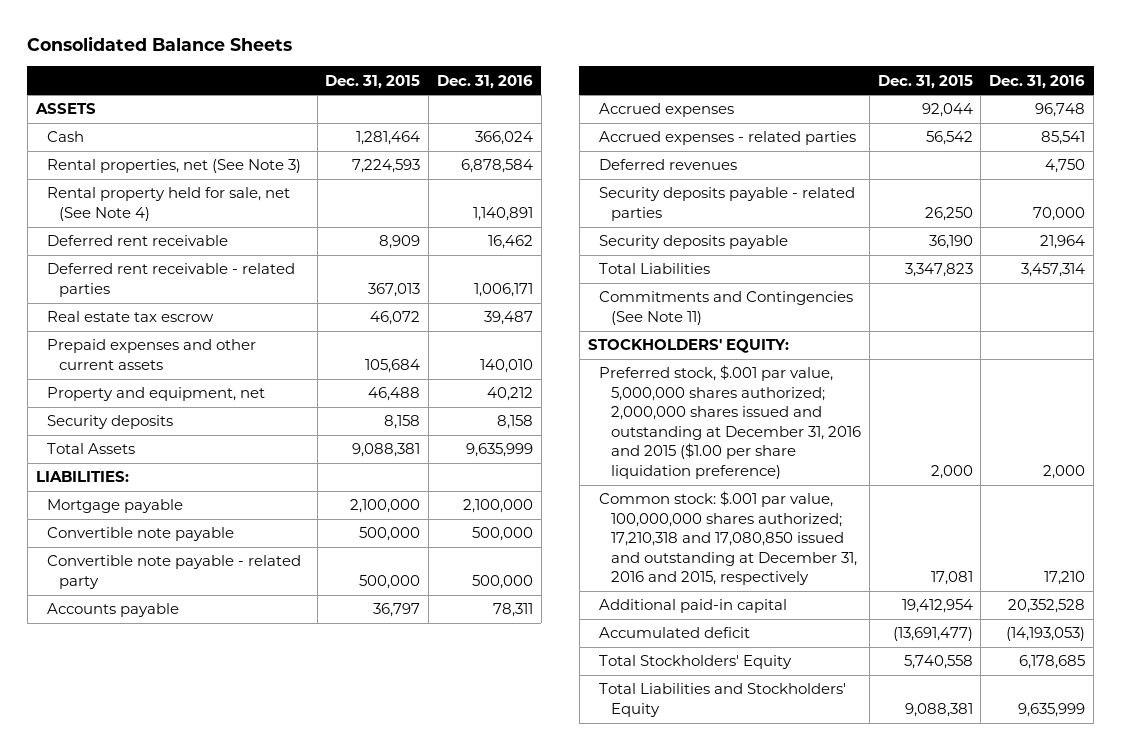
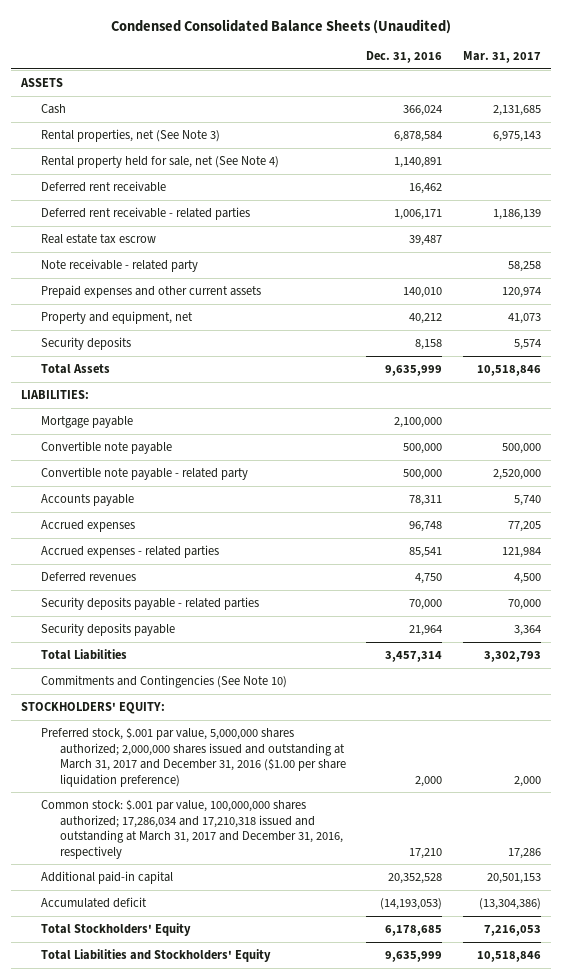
[27,36,293,52] Consolidated Balance Sheets -> [111,18,452,34] Condensed Consolidated Balance Sheets (Unaudited)
[325,74,421,89] Dec. 31, 2015 -> none
none -> [462,51,541,64] Mar. 31, 2017
none -> [40,258,198,272] Note receivable - related party
[599,291,854,325] Commitments and Contingencies (See Note 11) -> [40,674,287,688] Commitments and Contingencies (See Note 10)
[599,365,861,479] Preferred stock, $.001 par value, 5,000,000 shares authorized; 2,000,000 shares issued and outstanding at December 31, 2016 and 2015 ($1.00 per share liquidation preference) -> [40,726,346,787] Preferred stock, $.001 par value, 5,000,000 shares authorized; 2,000,000 shares issued and outstanding at March 31, 2017 and December 31, 2016 ($1.00 per share liquidation preference)
[599,491,857,586] Common stock: $.001 par value, 100,000,000 shares authorized; 17,210,318 and 17,080,850 issued and outstanding at December 31, 2016 and 2015, respectively -> [40,798,343,859] Common stock: $.001 par value, 100,000,000 shares authorized; 17,286,034 and 17,210,318 issued and outstanding at March 31, 2017 and December 31, 2016, respectively

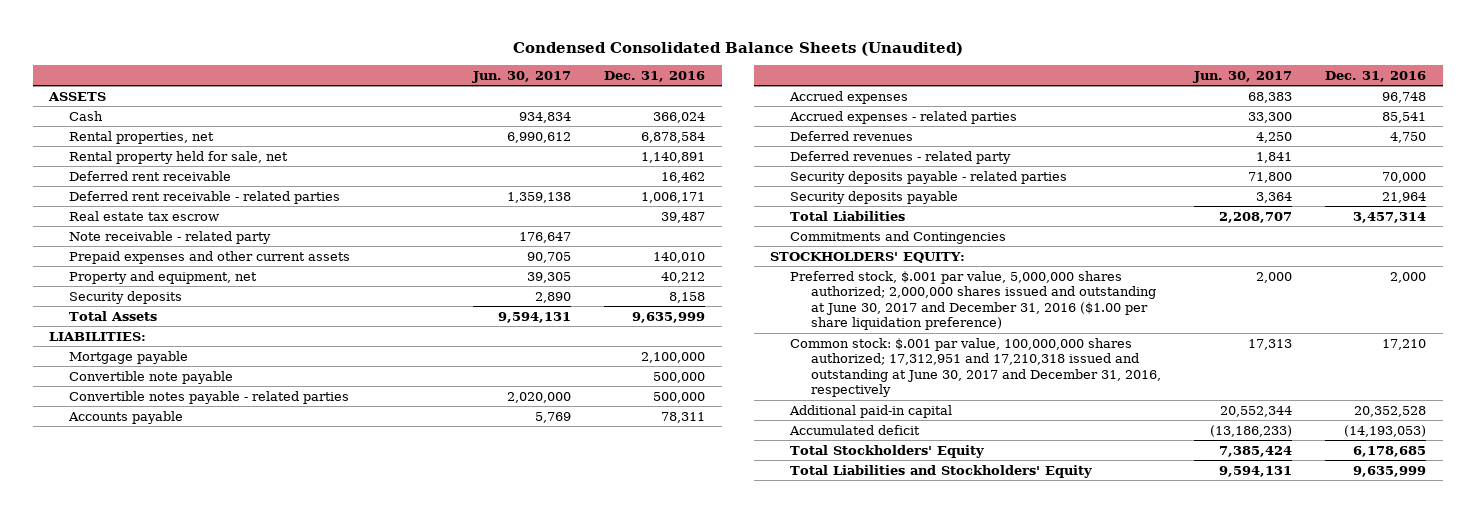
[462,51,541,64] Mar. 31, 2017 -> none
none -> [471,71,571,84] Jun. 30, 2017
[40,128,220,142] Rental properties, net (See Note 3) -> [69,130,215,144] Rental properties, net
[40,155,279,168] Rental property held for sale, net (See Note 4) -> [69,150,289,164] Rental property held for sale, net
[40,466,248,480] Convertible note payable - related party -> [69,390,350,404] Convertible notes payable - related parties
none -> [790,150,1012,164] Deferred revenues - related party
[40,674,287,688] Commitments and Contingencies (See Note 10) -> [790,230,1007,244] Commitments and Contingencies
[40,726,346,787] Preferred stock, $.001 par value, 5,000,000 shares authorized; 2,000,000 shares issued and outstanding at March 31, 2017 and December 31, 2016 ($1.00 per share liquidation preference) -> [790,270,1156,331] Preferred stock, $.001 par value, 5,000,000 shares authorized; 2,000,000 shares issued and outstanding at June 30, 2017 and December 31, 2016 ($1.00 per share liquidation preference)
[40,798,343,859] Common stock: $.001 par value, 100,000,000 shares authorized; 17,286,034 and 17,210,318 issued and outstanding at March 31, 2017 and December 31, 2016, respectively -> [790,337,1161,398] Common stock: $.001 par value, 100,000,000 shares authorized; 17,312,951 and 17,210,318 issued and outstanding at June 30, 2017 and December 31, 2016, respectively

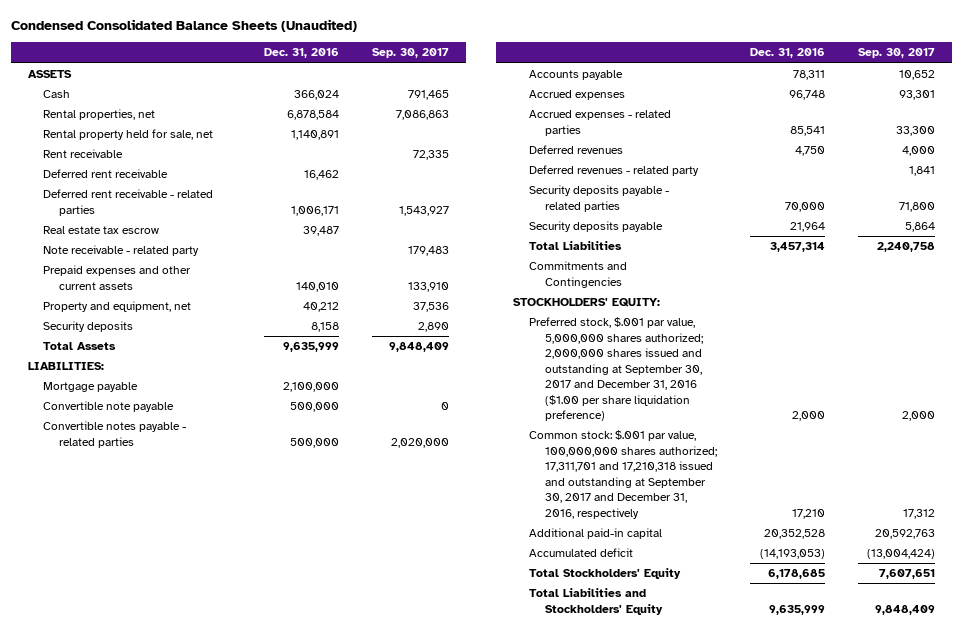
[471,71,571,84] Jun. 30, 2017 -> none
none -> [372,48,450,59] Sep. 30, 2017
none -> [43,149,124,159] Rent receivable
[790,270,1156,331] Preferred stock, $.001 par value, 5,000,000 shares authorized; 2,000,000 shares issued and outstanding at June 30, 2017 and December 31, 2016 ($1.00 per share liquidation preference) -> [528,317,703,421] Preferred stock, $.001 par value, 5,000,000 shares authorized; 2,000,000 shares issued and outstanding at September 30, 2017 and December 31, 2016 ($1.00 per share liquidation preference)
[790,337,1161,398] Common stock: $.001 par value, 100,000,000 shares authorized; 17,312,951 and 17,210,318 issued and outstanding at June 30, 2017 and December 31, 2016, respectively -> [528,430,717,519] Common stock: $.001 par value, 100,000,000 shares authorized; 17,311,701 and 17,210,318 issued and outstanding at September 30, 2017 and December 31, 2016, respectively

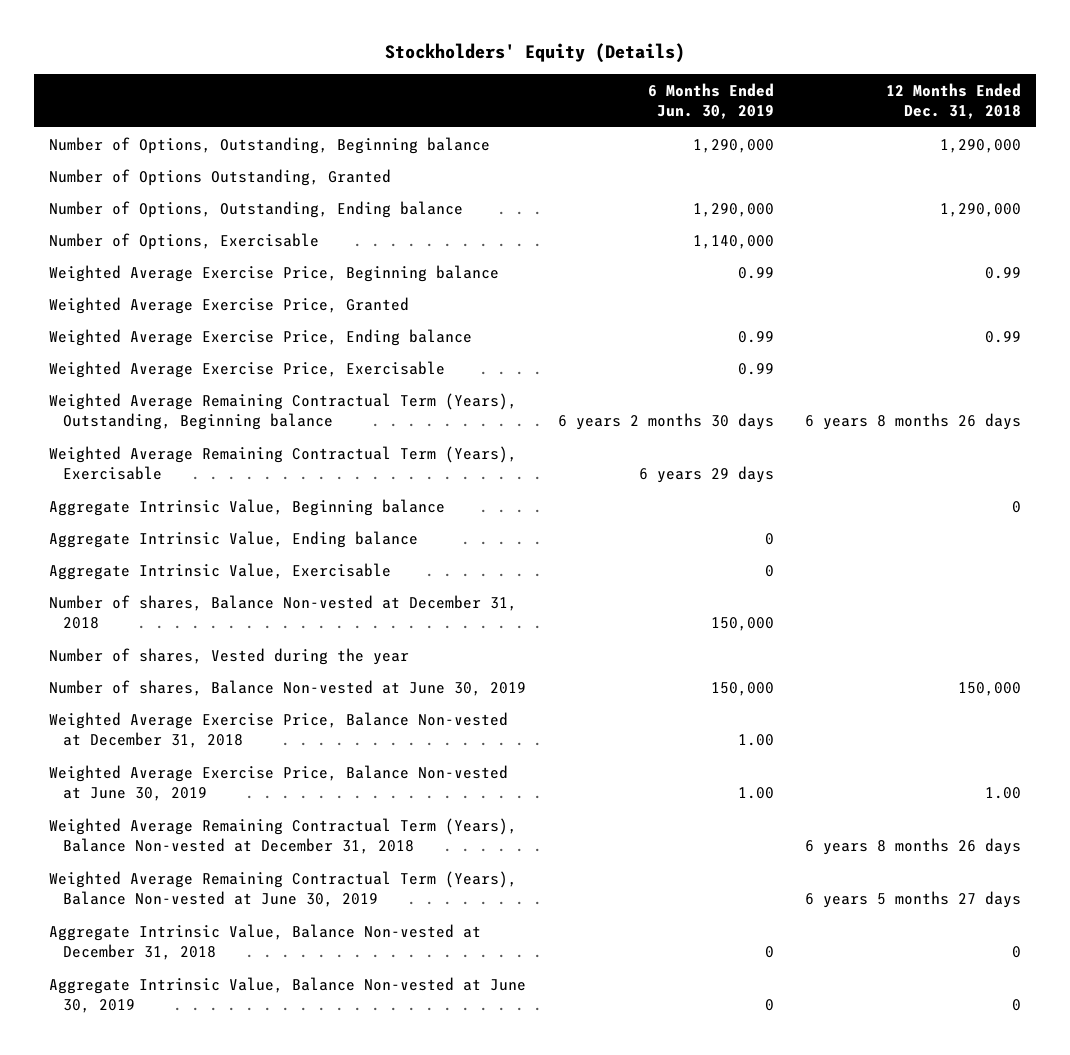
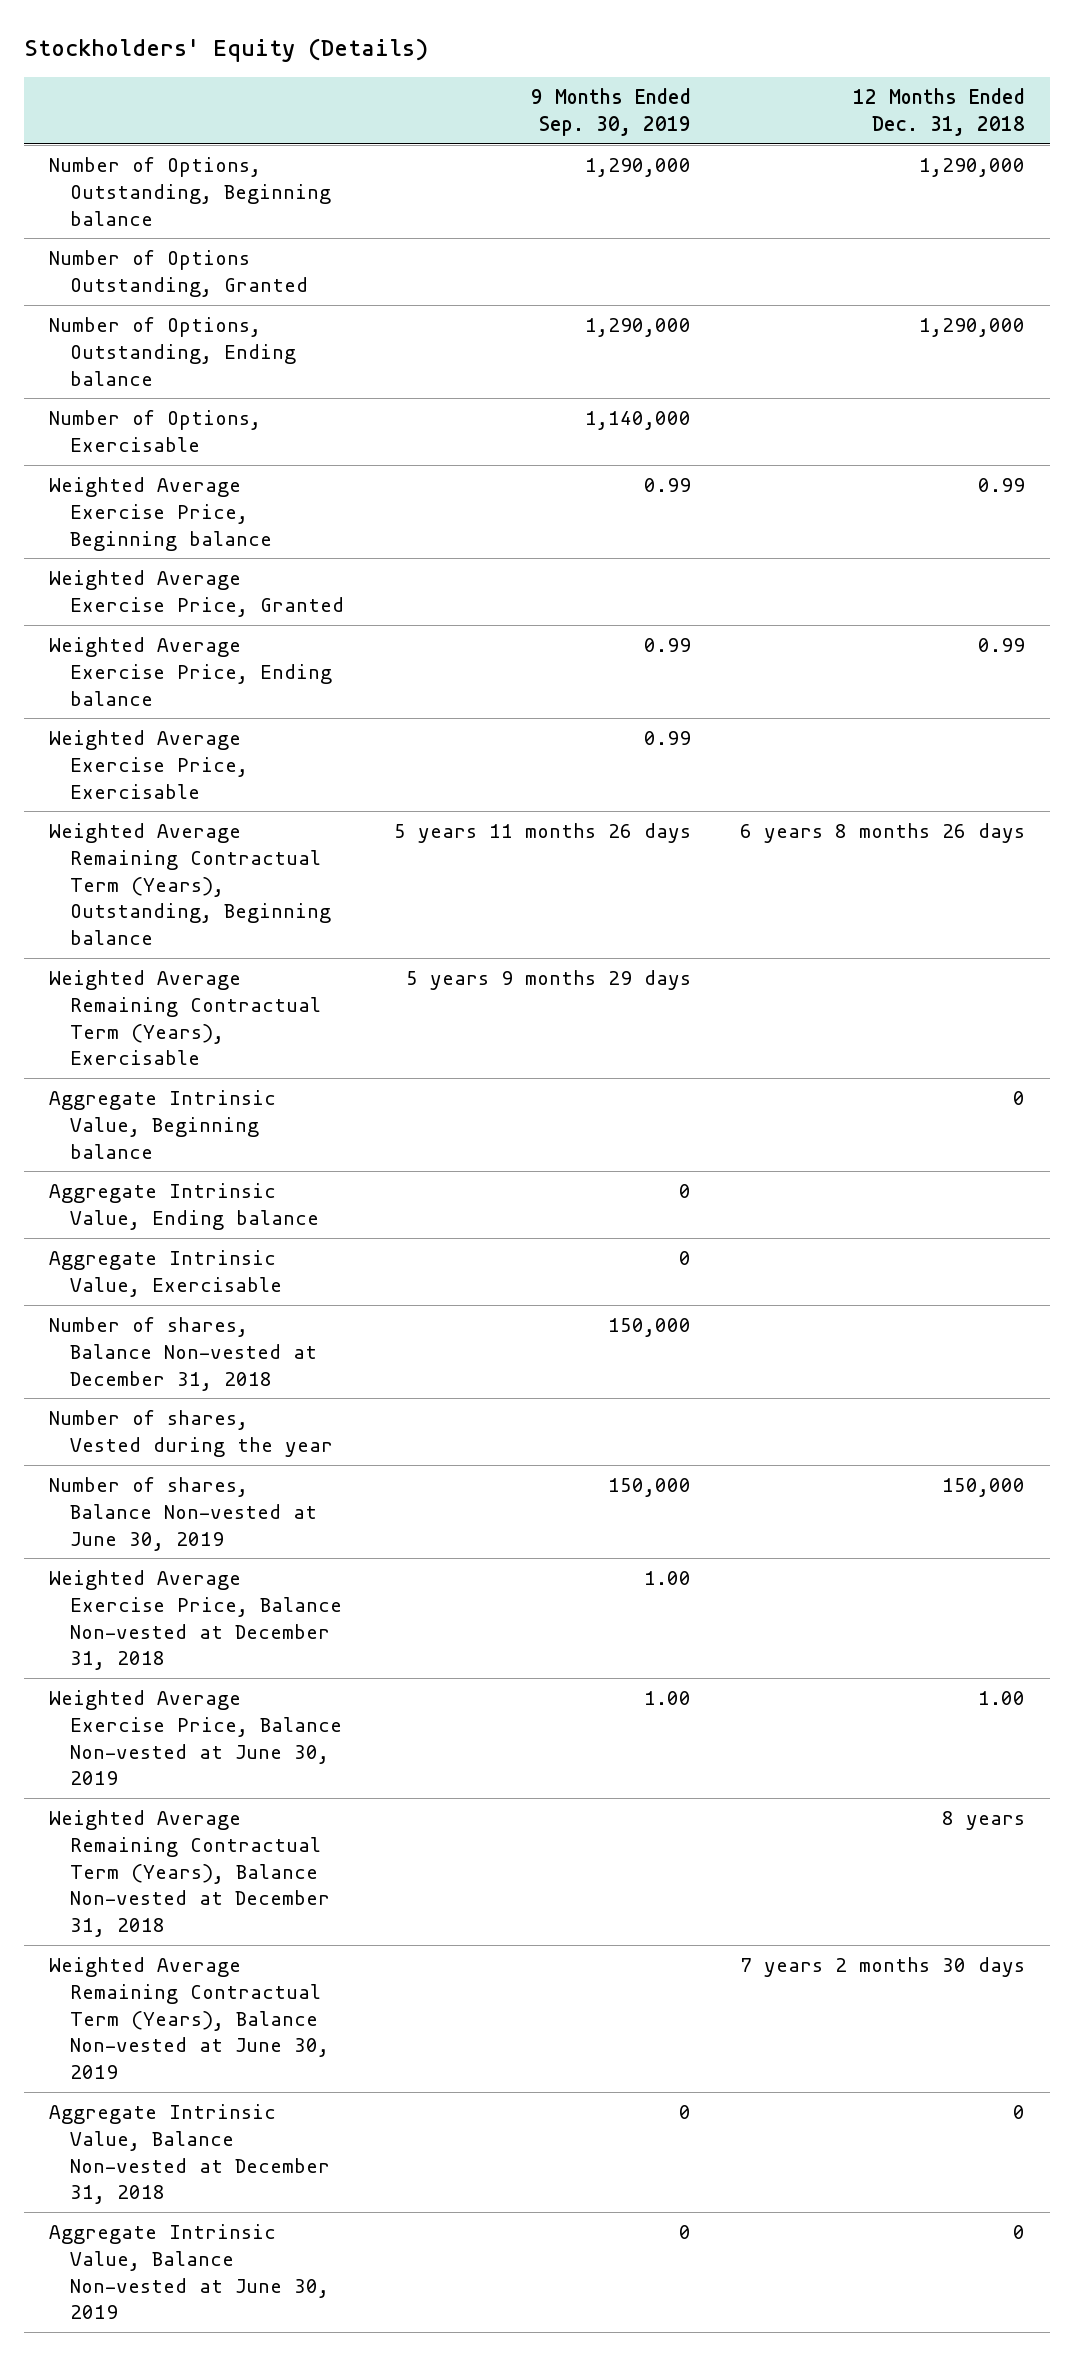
[647,82,774,120] 6 Months Ended Jun. 30, 2019 -> none
none -> [530,88,691,136] 9 Months Ended Sep. 30, 2019
[804,838,1021,856] 6 years 8 months 26 days -> [942,1811,1026,1831] 8 years
[804,891,1021,909] 6 years 5 months 27 days -> [740,1957,1026,1978] 7 years 2 months 30 days

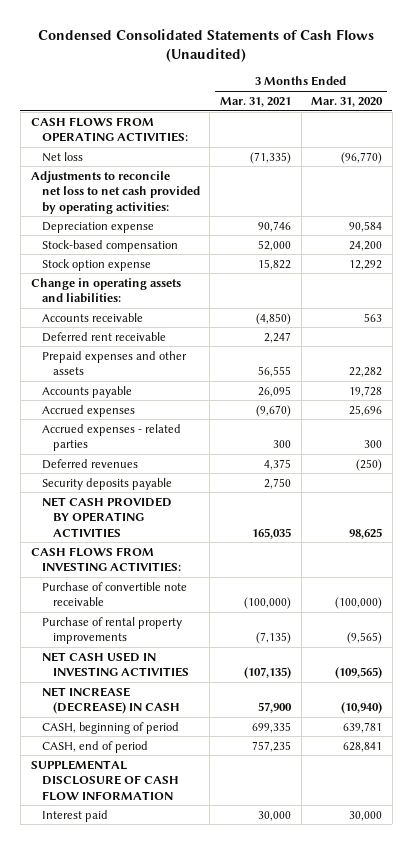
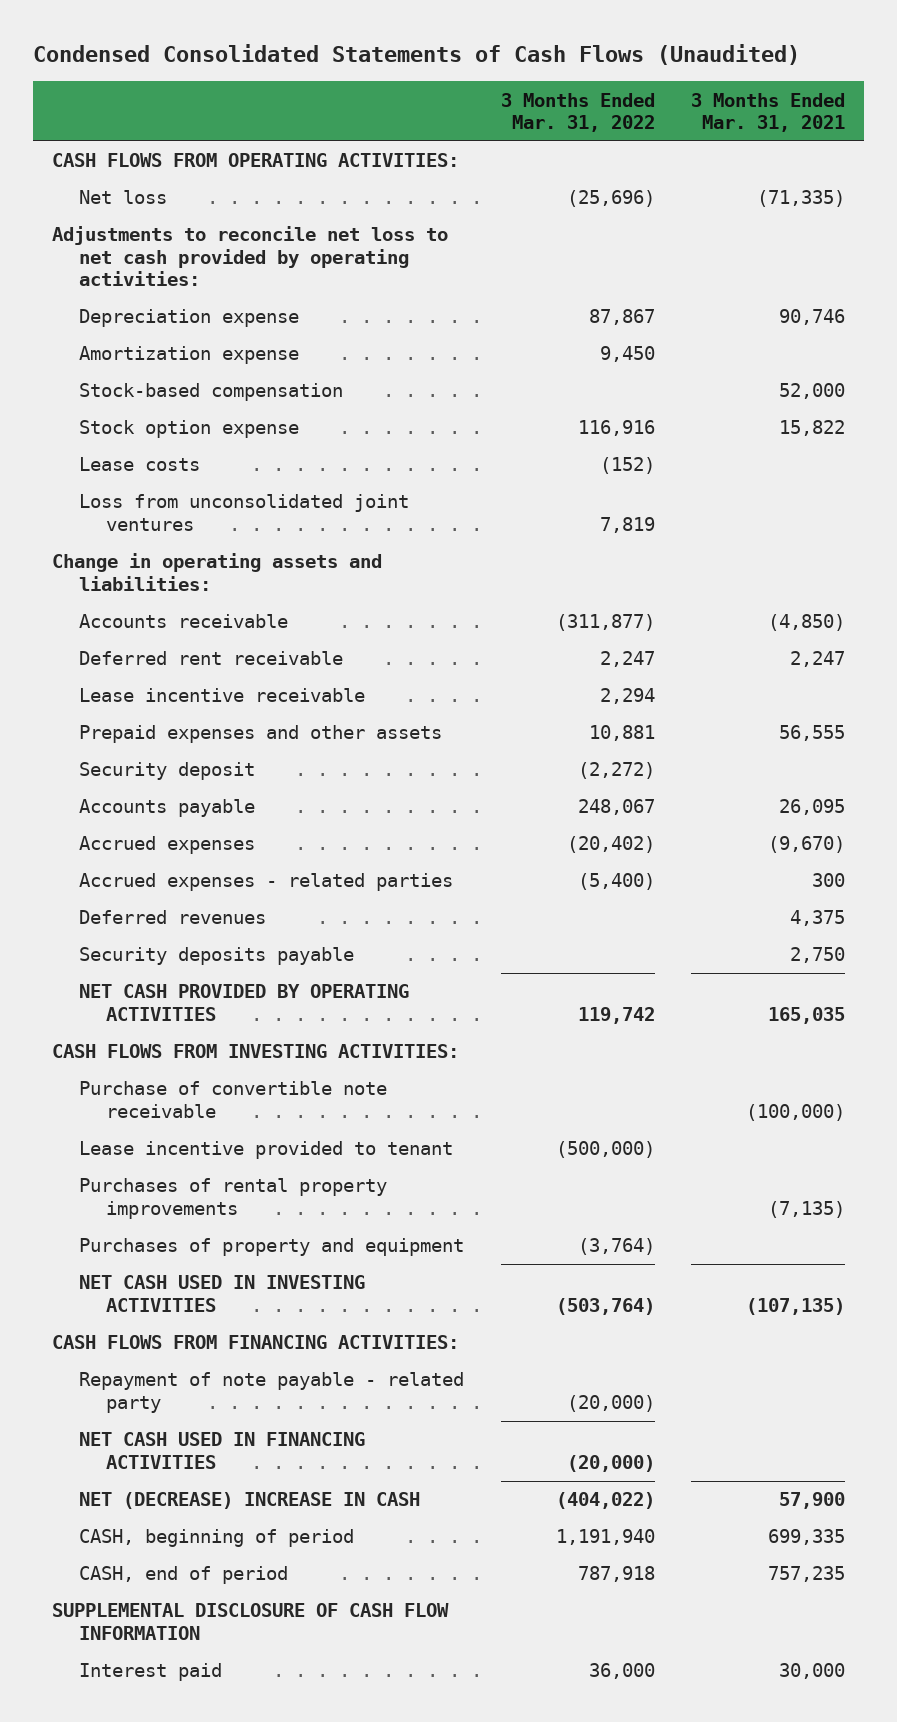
[311,96,384,107] Mar. 31, 2020 -> none
none -> [500,92,655,133] 3 Months Ended Mar. 31, 2022
none -> [78,346,299,365] Amortization expense
none -> [78,457,200,472] Lease costs
none -> [78,494,409,531] Loss from unconsolidated joint ventures
none -> [78,688,365,703] Lease incentive receivable
none -> [78,762,255,781] Security deposit
none -> [78,1141,453,1160] Lease incentive provided to tenant
[41,616,182,645] Purchase of rental property improvements -> [78,1178,387,1219] Purchases of rental property improvements
none -> [78,1238,464,1257] Purchases of property and equipment
none -> [51,1335,459,1350] CASH FLOWS FROM FINANCING ACTIVITIES:
none -> [78,1372,464,1413] Repayment of note payable - related party
none -> [78,1432,365,1469] NET CASH USED IN FINANCING ACTIVITIES
[41,686,181,715] NET INCREASE (DECREASE) IN CASH -> [78,1492,420,1510] NET (DECREASE) INCREASE IN CASH

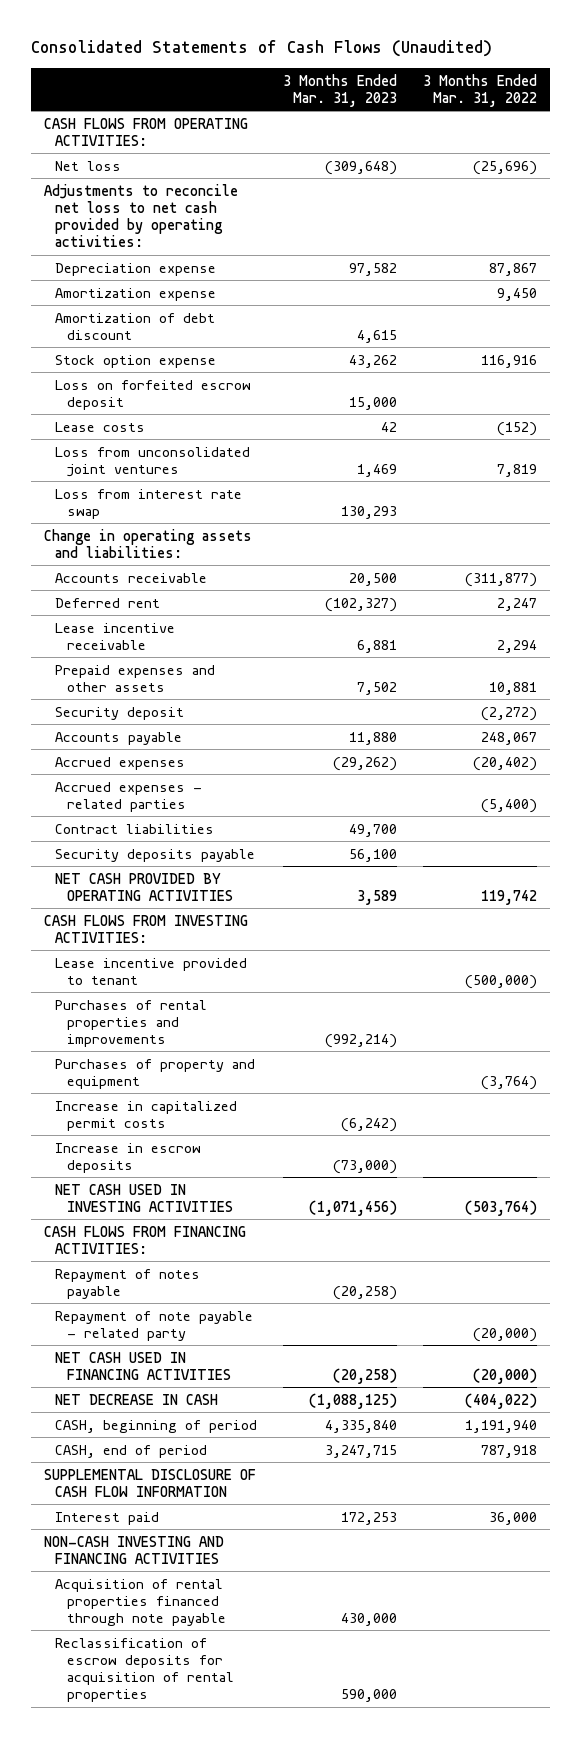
[33,44,801,66] Condensed Consolidated Statements of Cash Flows (Unaudited) -> [30,40,492,58] Consolidated Statements of Cash Flows (Unaudited)
[691,92,846,133] 3 Months Ended Mar. 31, 2021 -> none
none -> [283,73,398,107] 3 Months Ended Mar. 31, 2023
[78,383,343,402] Stock-based compensation -> none
none -> [55,312,216,340] Amortization of debt discount
none -> [55,379,252,410] Loss on forfeited escrow deposit
none -> [55,488,243,519] Loss from interest rate swap
[78,651,343,666] Deferred rent receivable -> [55,597,161,608] Deferred rent
[78,910,266,925] Deferred revenues -> none
none -> [55,823,215,834] Contract liabilities
[78,1081,387,1118] Purchase of convertible note receivable -> none
[78,1178,387,1219] Purchases of rental property improvements -> [55,999,208,1047] Purchases of rental properties and improvements
none -> [55,1100,238,1131] Increase in capitalized permit costs
none -> [55,1142,202,1173] Increase in escrow deposits
none -> [55,1268,201,1299] Repayment of notes payable
[78,1492,420,1510] NET (DECREASE) INCREASE IN CASH -> [55,1393,219,1405] NET DECREASE IN CASH
none -> [43,1535,224,1564] NON-CASH INVESTING AND FINANCING ACTIVITIES
none -> [55,1578,226,1626] Acquisition of rental properties financed through note payable
none -> [55,1637,234,1703] Reclassification of escrow deposits for acquisition of rental properties

